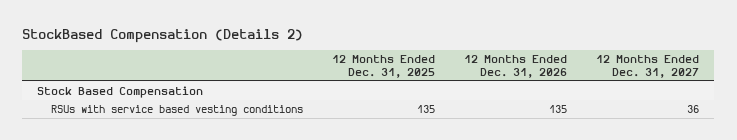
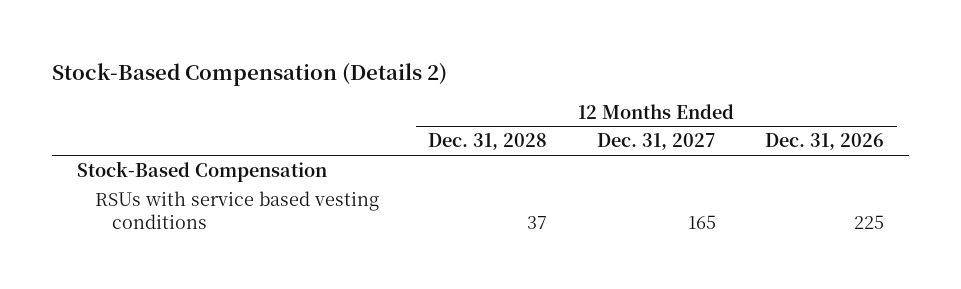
[22,29,304,44] StockBased Compensation (Details 2) -> [51,62,447,86] Stock-Based Compensation (Details 2)
[331,55,435,78] 12 Months Ended Dec. 31, 2025 -> none
none -> [428,133,548,151] Dec. 31, 2028
[37,86,204,99] Stock Based Compensation -> [76,160,327,182] Stock-Based Compensation
[549,105,568,114] 135 -> [854,214,885,229] 225
[687,105,700,114] 36 -> [687,214,716,229] 165

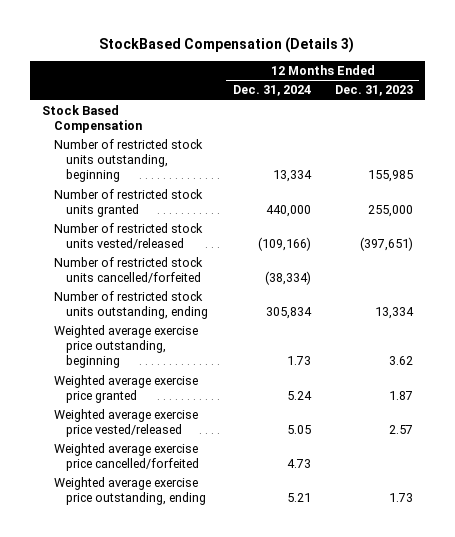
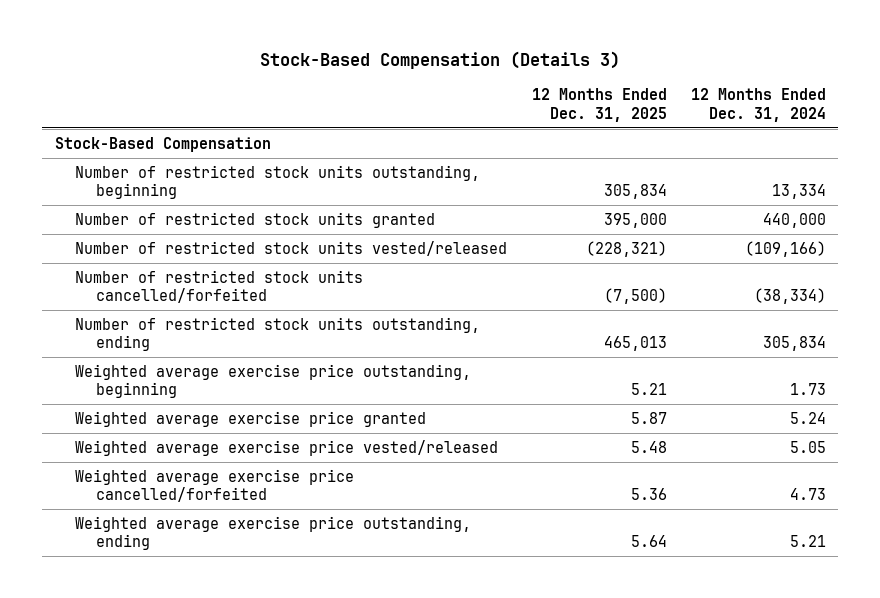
[99,36,355,53] StockBased Compensation (Details 3) -> [260,50,621,69] Stock-Based Compensation (Details 3)
[334,85,413,97] Dec. 31, 2023 -> none
none -> [531,88,667,122] 12 Months Ended Dec. 31, 2025
[41,105,143,134] Stock Based Compensation -> [54,136,271,152] Stock-Based Compensation

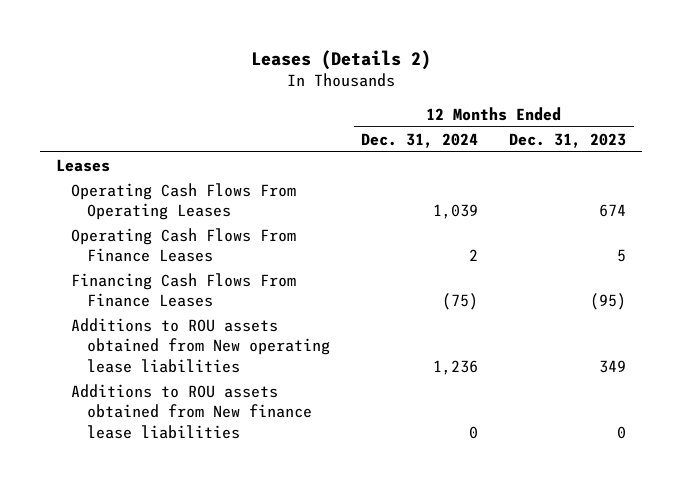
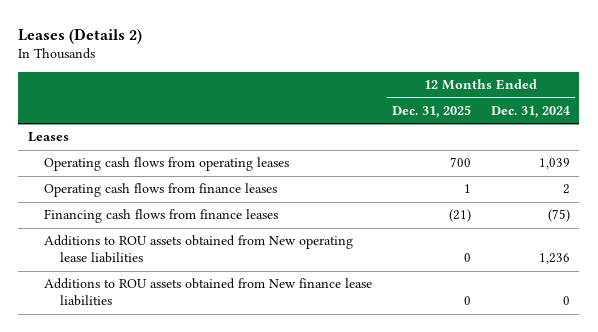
[509,132,627,148] Dec. 31, 2023 -> none
none -> [391,105,471,119] Dec. 31, 2025
[71,182,297,221] Operating Cash Flows From Operating Leases -> [44,157,290,172] Operating cash flows from operating leases
[71,227,297,263] Operating Cash Flows From Finance Leases -> [44,183,278,198] Operating cash flows from finance leases
[71,272,297,308] Financing Cash Flows From Finance Leases -> [44,209,279,224] Financing cash flows from finance leases

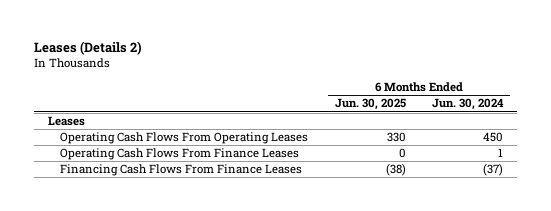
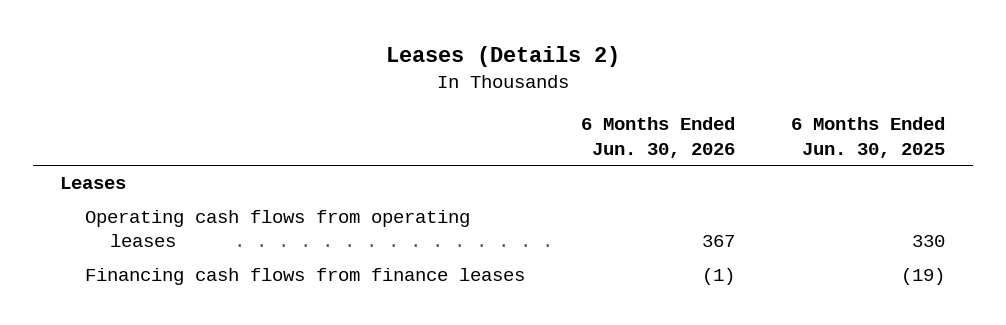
[432,98,505,111] Jun. 30, 2024 -> none
none -> [581,117,736,158] 6 Months Ended Jun. 30, 2026
[60,148,300,161] Operating Cash Flows From Finance Leases -> none
[60,132,309,145] Operating Cash Flows From Operating Leases -> [85,210,471,248] Operating cash flows from operating leases
[60,164,303,177] Financing Cash Flows From Finance Leases -> [85,268,526,286] Financing cash flows from finance leases
[385,163,406,177] (38) -> [901,268,946,286] (19)

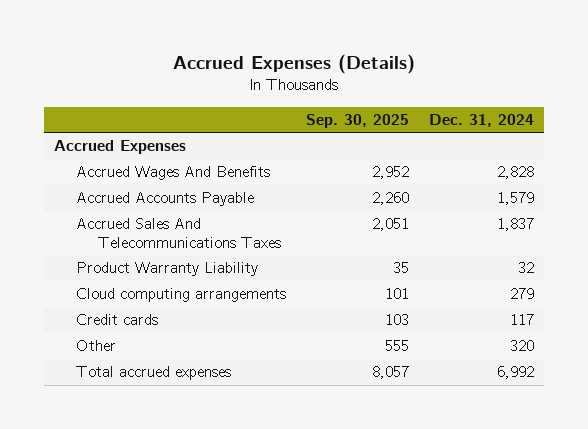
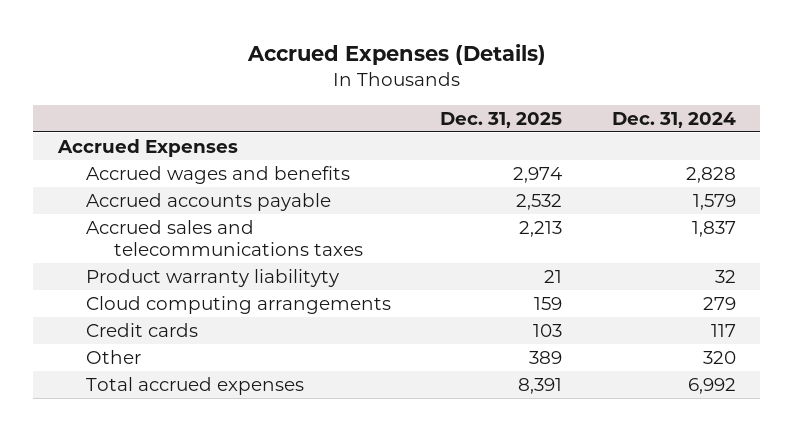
[306,113,410,128] Sep. 30, 2025 -> none
none -> [440,111,563,128] Dec. 31, 2025
[76,166,271,181] Accrued Wages And Benefits -> [85,165,350,184] Accrued wages and benefits
[76,192,255,207] Accrued Accounts Payable -> [85,192,331,211] Accrued accounts payable
[76,218,282,249] Accrued Sales And Telecommunications Taxes -> [85,219,363,257] Accrued sales and telecommunications taxes
[76,262,259,277] Product Warranty Liability -> [85,268,339,287] Product warranty liabilityty

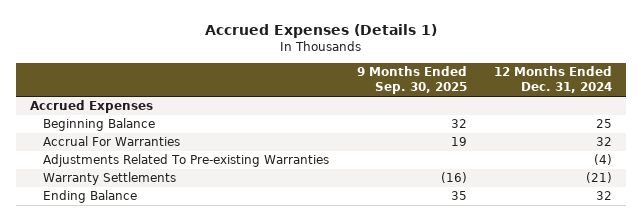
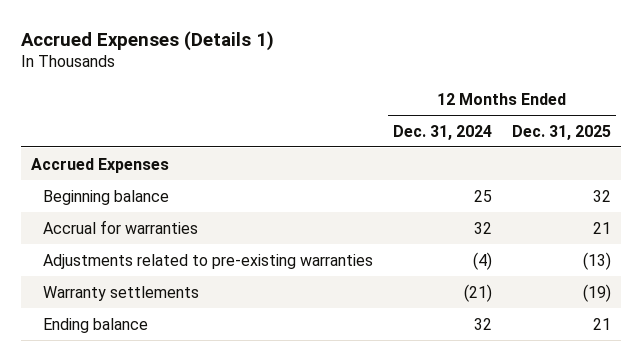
[356,66,467,95] 9 Months Ended Sep. 30, 2025 -> none
none -> [512,124,612,140] Dec. 31, 2025
[43,118,156,132] Beginning Balance -> [43,189,170,205] Beginning balance
[43,136,181,147] Accrual For Warranties -> [43,219,199,234] Accrual for warranties
[43,154,330,168] Adjustments Related To Pre-existing Warranties -> [43,253,374,269] Adjustments related to pre-existing warranties
[43,172,177,186] Warranty Settlements -> [43,285,200,301] Warranty settlements
[43,190,138,204] Ending Balance -> [43,317,149,333] Ending balance

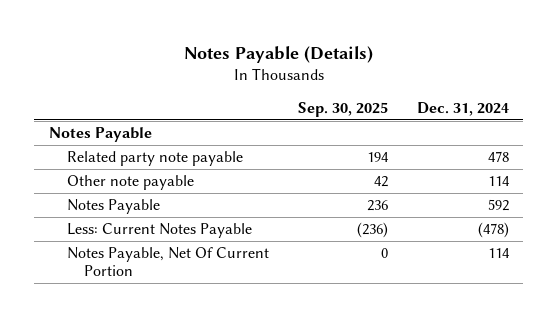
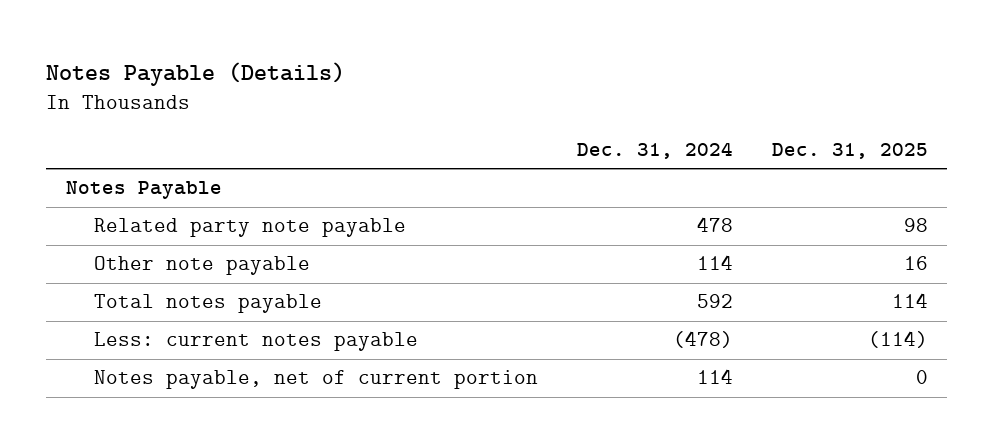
[297,101,388,117] Sep. 30, 2025 -> none
none -> [771,143,928,160] Dec. 31, 2025
[66,199,160,215] Notes Payable -> [94,294,323,314] Total notes payable
[66,223,252,239] Less: Current Notes Payable -> [94,332,419,352] Less: current notes payable
[66,247,269,277] Notes Payable, Net Of Current Portion -> [94,370,539,390] Notes payable, net of current portion

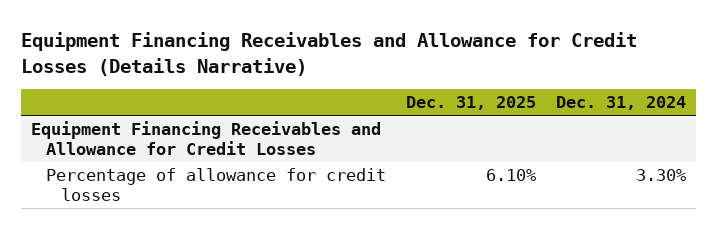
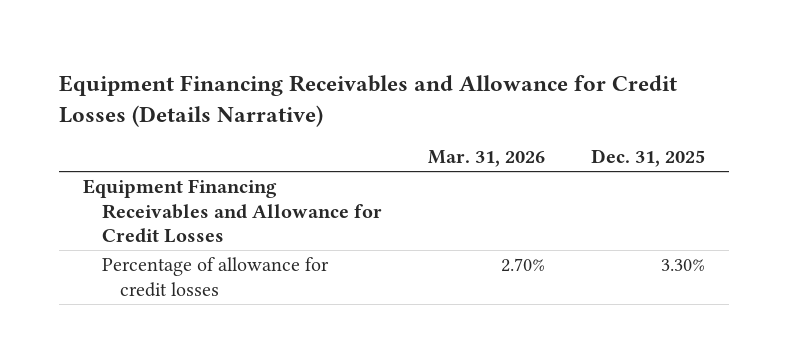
[556,96,687,111] Dec. 31, 2024 -> none
none -> [427,150,545,168] Mar. 31, 2026
[486,169,537,182] 6.10% -> [661,259,706,272] 3.30%

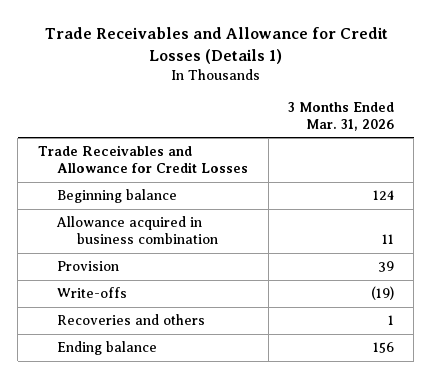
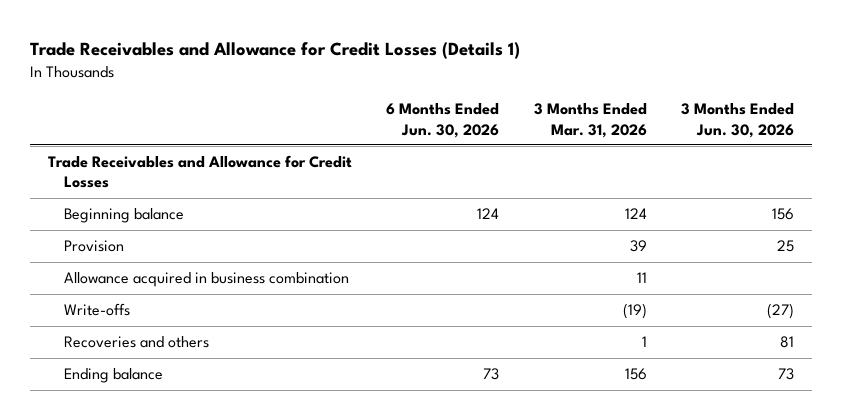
none -> [386,103,500,138] 6 Months Ended Jun. 30, 2026
none -> [681,103,795,138] 3 Months Ended Jun. 30, 2026
[56,216,218,244] Allowance acquired in business combination -> [63,272,349,288] Allowance acquired in business combination

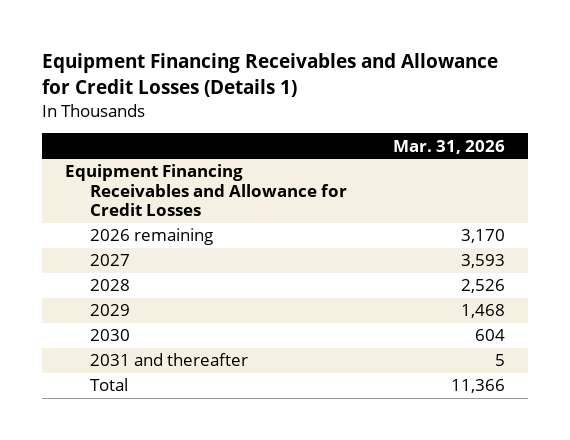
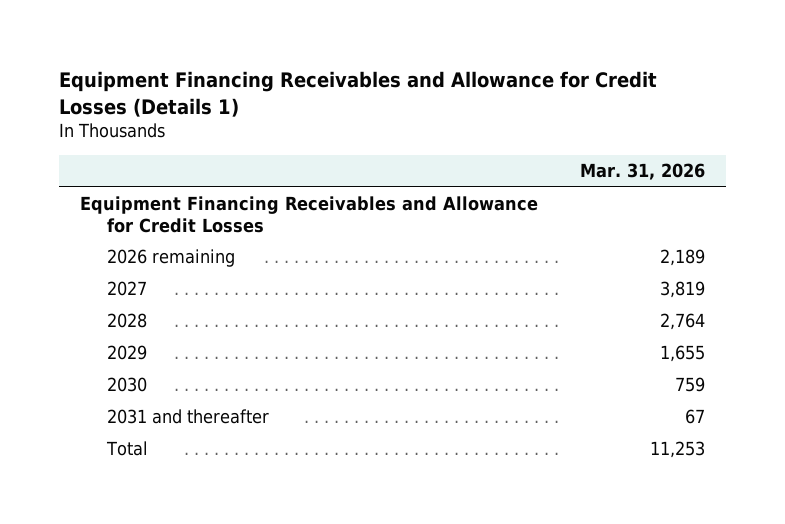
[460,229,505,244] 3,170 -> [659,249,705,267] 2,189
[460,254,505,269] 3,593 -> [659,281,705,299] 3,819
[460,279,505,294] 2,526 -> [659,313,705,331] 2,764
[460,304,505,319] 1,468 -> [659,345,705,363] 1,655
[474,329,505,342] 604 -> [674,377,705,393] 759
[494,354,505,367] 5 -> [684,409,705,425] 67
[450,379,505,394] 11,366 -> [649,441,705,459] 11,253

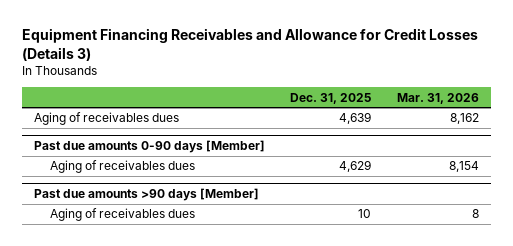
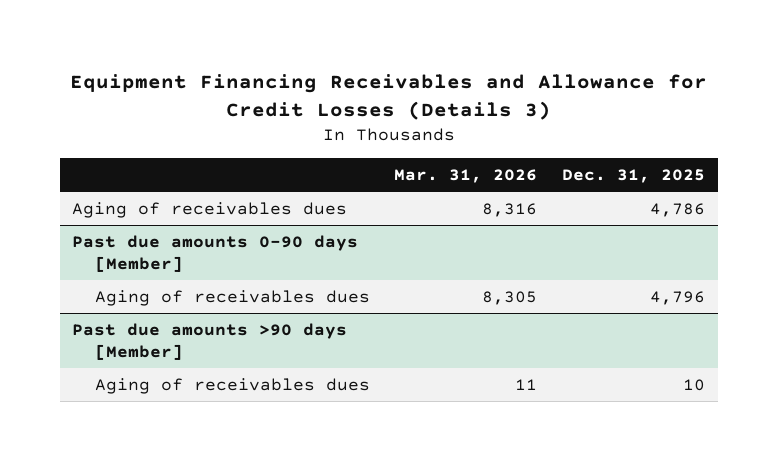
[339,112,372,125] 4,639 -> [650,202,706,217] 4,786
[449,113,479,125] 8,162 -> [482,202,538,217] 8,316
[339,160,372,173] 4,629 -> [650,290,706,305] 4,796
[448,161,479,173] 8,154 -> [482,290,538,305] 8,305
[471,209,479,219] 8 -> [515,378,538,390] 11

